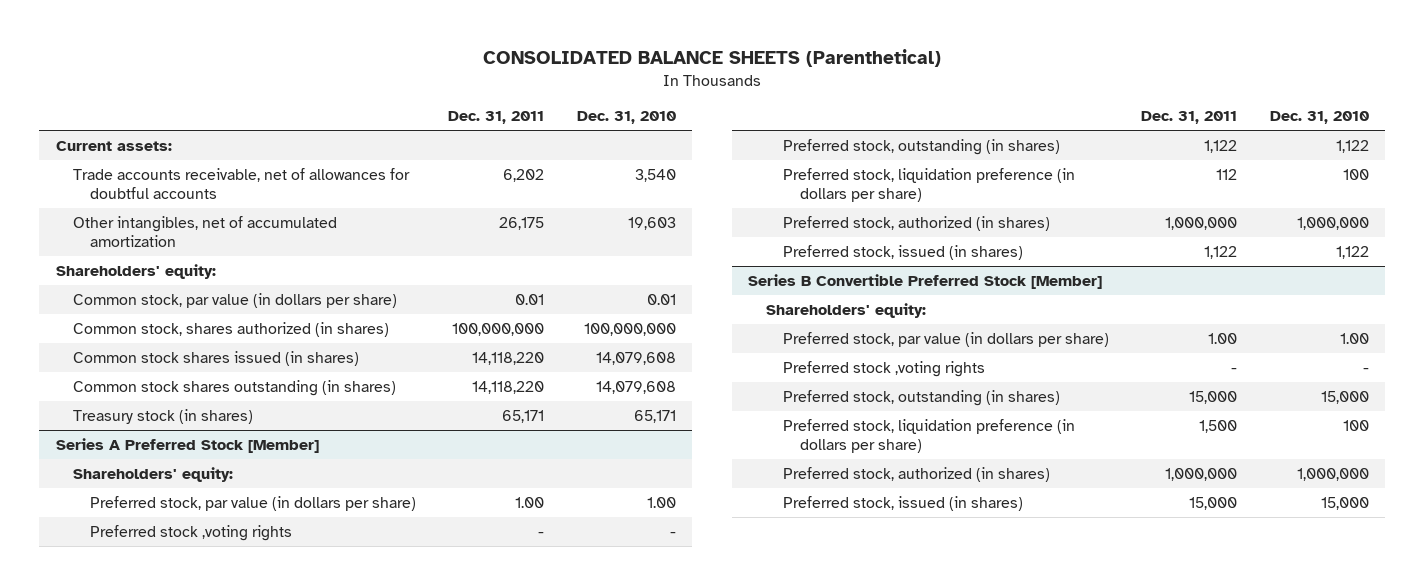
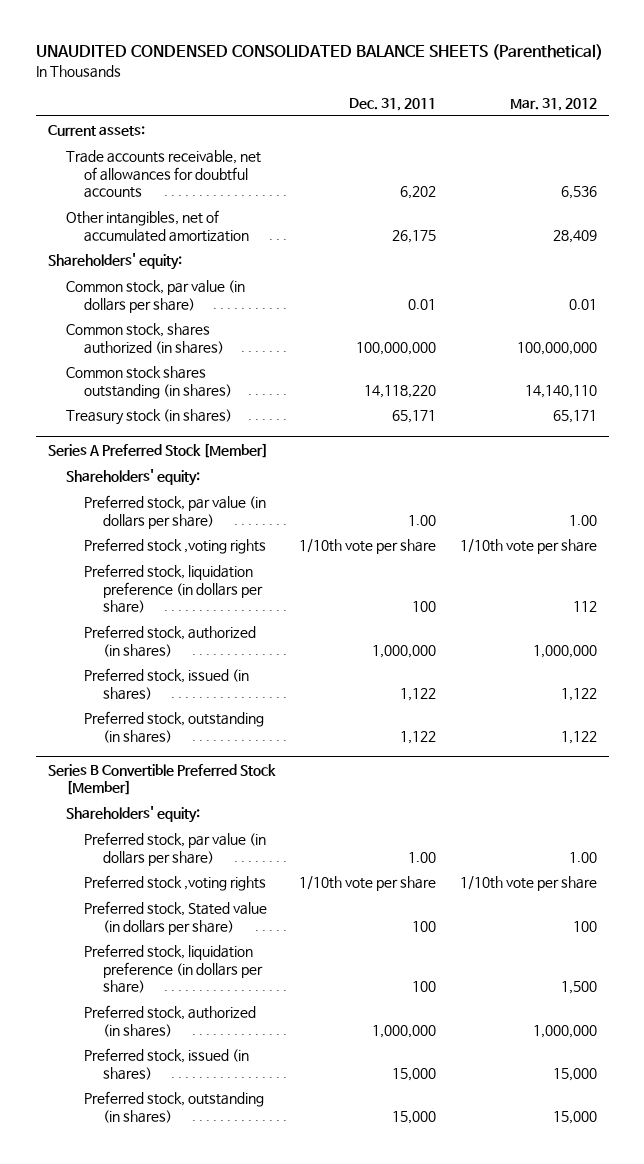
[483,49,942,68] CONSOLIDATED BALANCE SHEETS (Parenthetical) -> [35,44,603,61] UNAUDITED CONDENSED CONSOLIDATED BALANCE SHEETS (Parenthetical)
[576,111,676,125] Dec. 31, 2010 -> none
none -> [509,97,597,111] Mar. 31, 2012
[72,350,359,366] Common stock shares issued (in shares) -> none
[538,531,545,537] - -> [298,538,436,554] 1/10th vote per share
[1216,168,1238,180] 112 -> [411,601,436,613] 100
[782,138,1060,155] Preferred stock, outstanding (in shares) -> [84,710,265,743] Preferred stock, outstanding (in shares)
[1231,367,1238,373] - -> [298,875,436,891] 1/10th vote per share
none -> [84,900,268,935] Preferred stock, Stated value (in dollars per share)
[1199,419,1238,433] 1,500 -> [411,981,436,993] 100
[782,389,1060,406] Preferred stock, outstanding (in shares) -> [84,1090,265,1123] Preferred stock, outstanding (in shares)

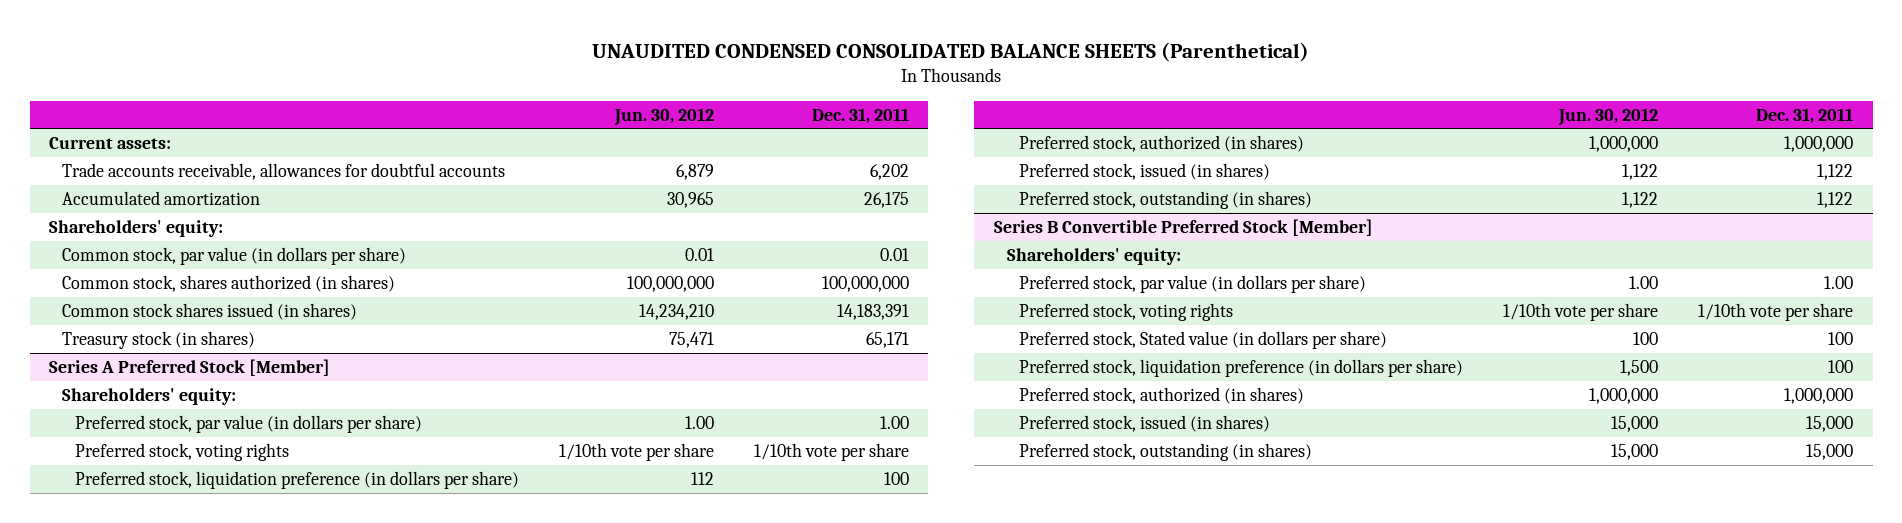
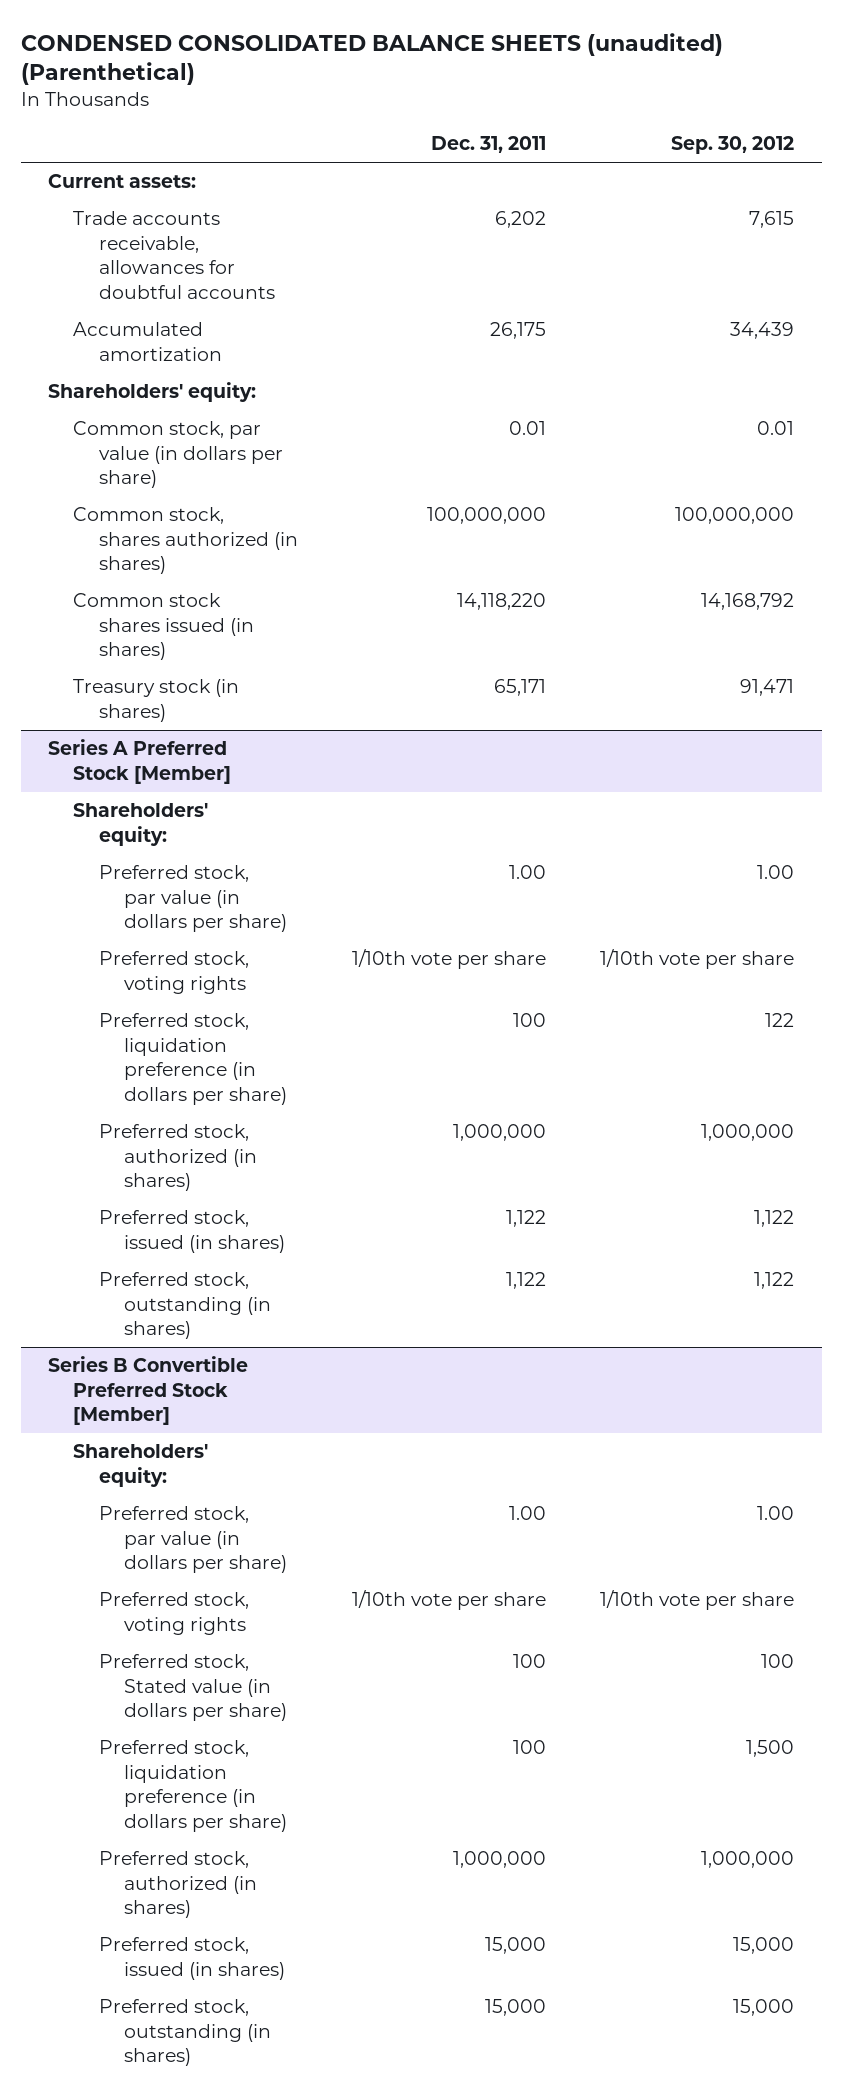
[592,41,1310,62] UNAUDITED CONDENSED CONSOLIDATED BALANCE SHEETS (Parenthetical) -> [21,32,724,86] CONDENSED CONSOLIDATED BALANCE SHEETS (unaudited) (Parenthetical)
[613,107,714,126] Jun. 30, 2012 -> none
none -> [671,136,795,155] Sep. 30, 2012
[836,304,909,321] 14,183,391 -> [457,593,547,611] 14,118,220

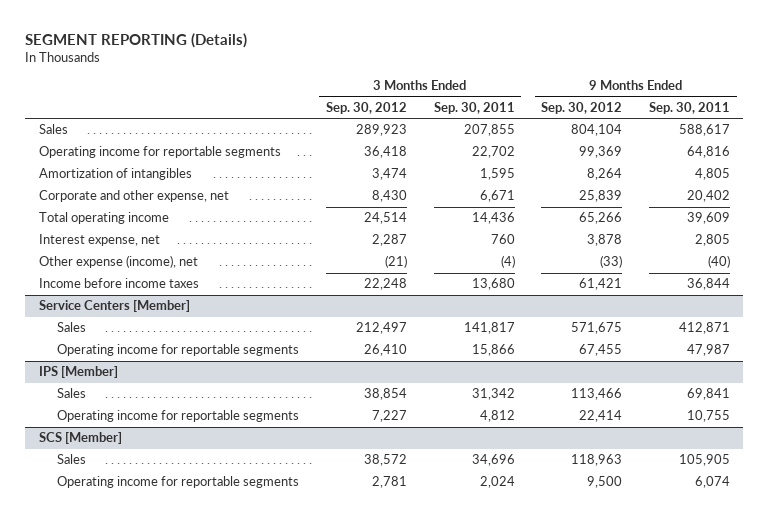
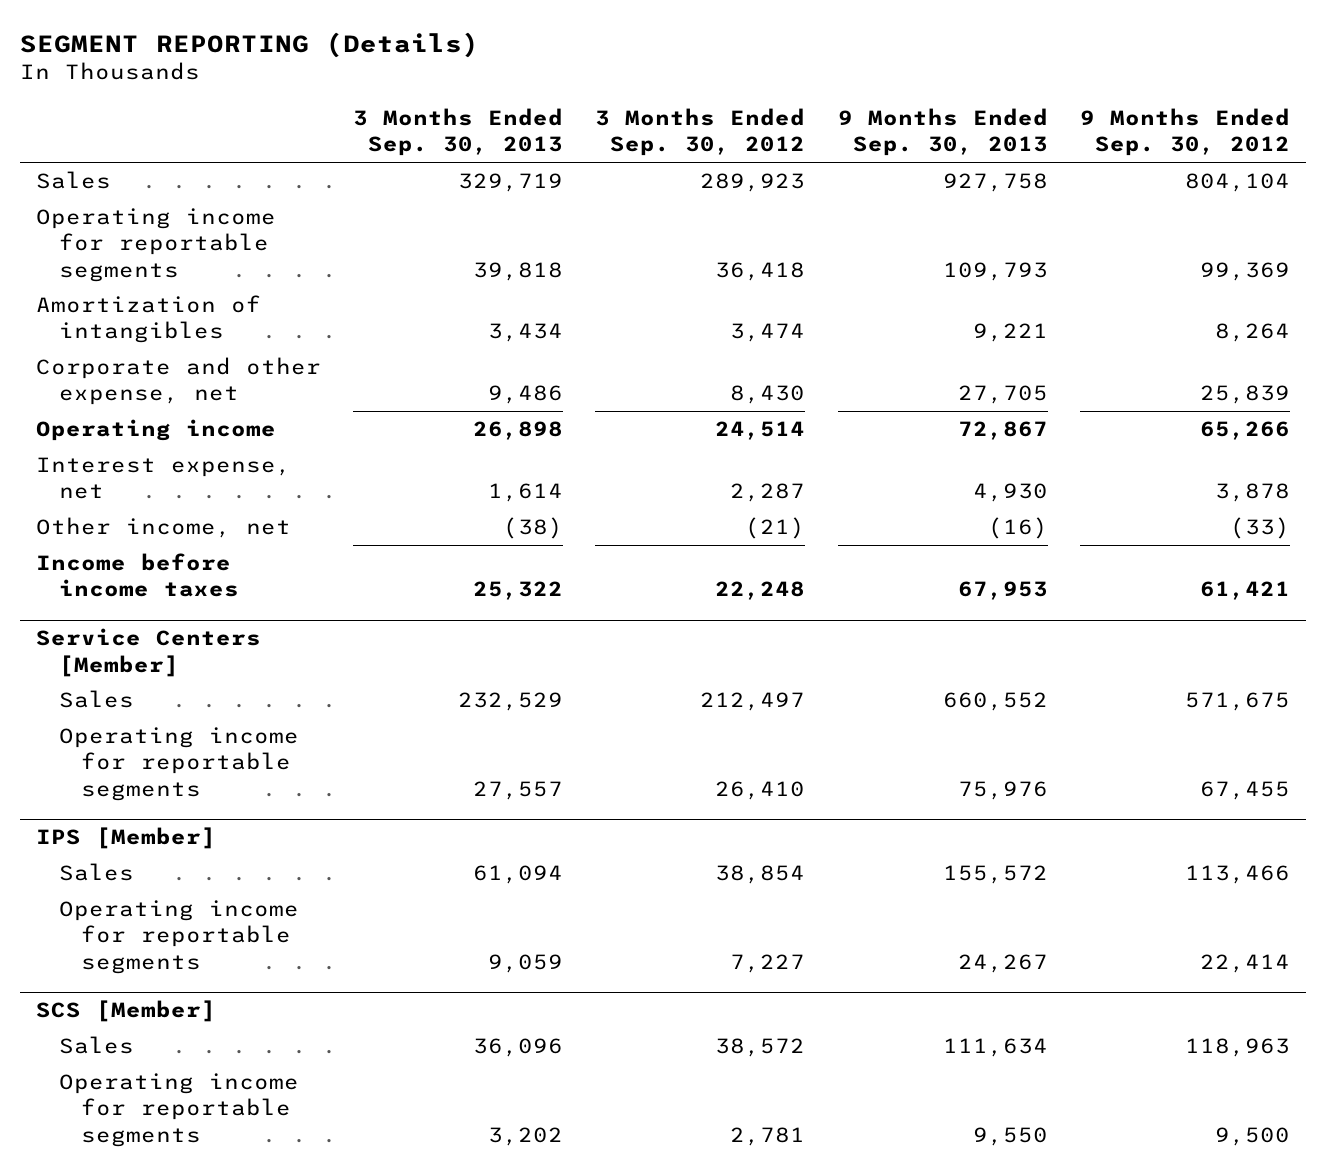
[433,101,515,114] Sep. 30, 2011 -> none
[649,101,731,114] Sep. 30, 2011 -> none
none -> [353,107,564,157] 3 Months Ended Sep. 30, 2013
none -> [837,107,1048,157] 9 Months Ended Sep. 30, 2013
[38,212,169,225] Total operating income -> [35,419,276,442] Operating income
[38,255,198,269] Other expense (income), net -> [35,517,291,539] Other income, net

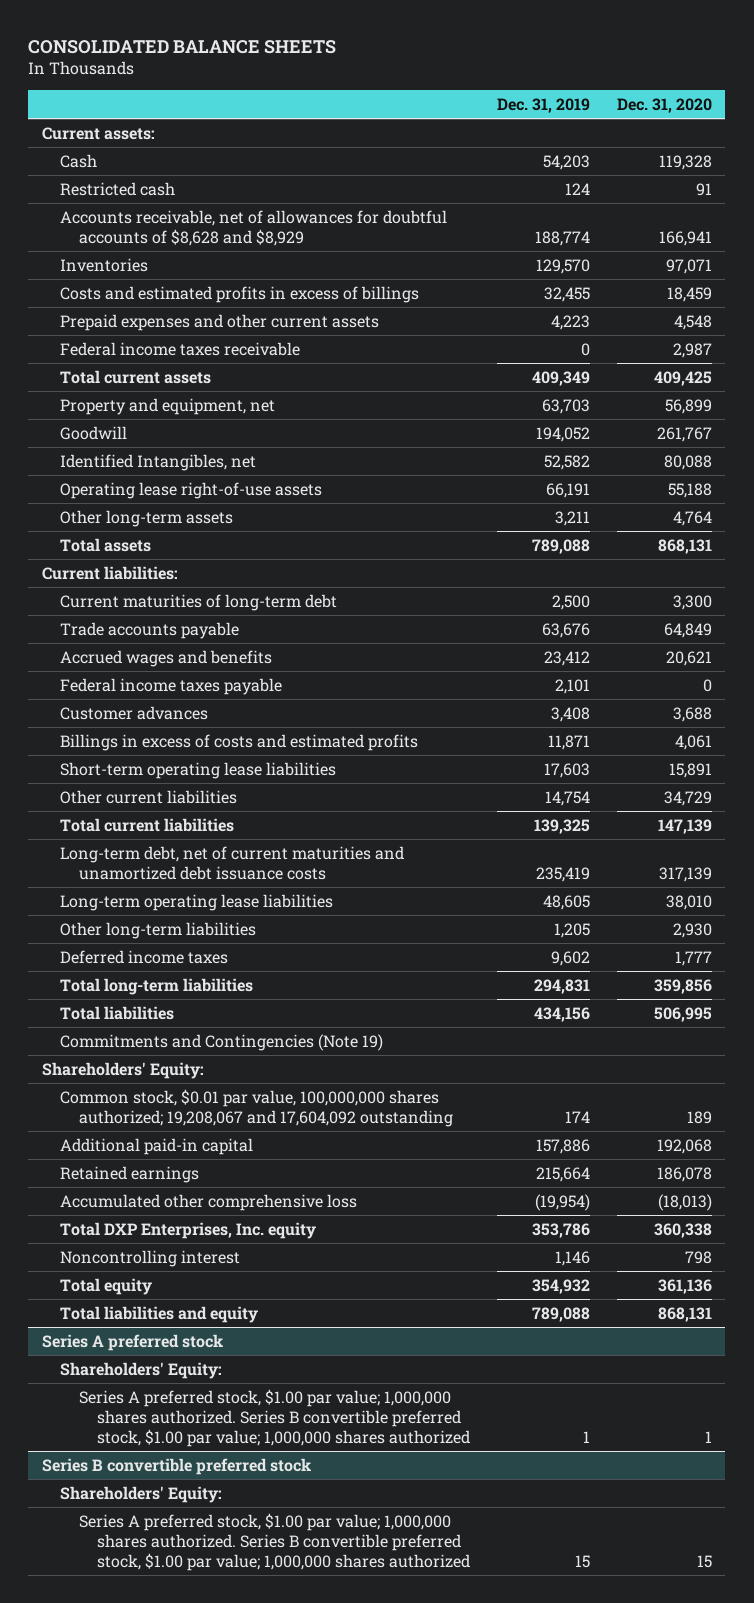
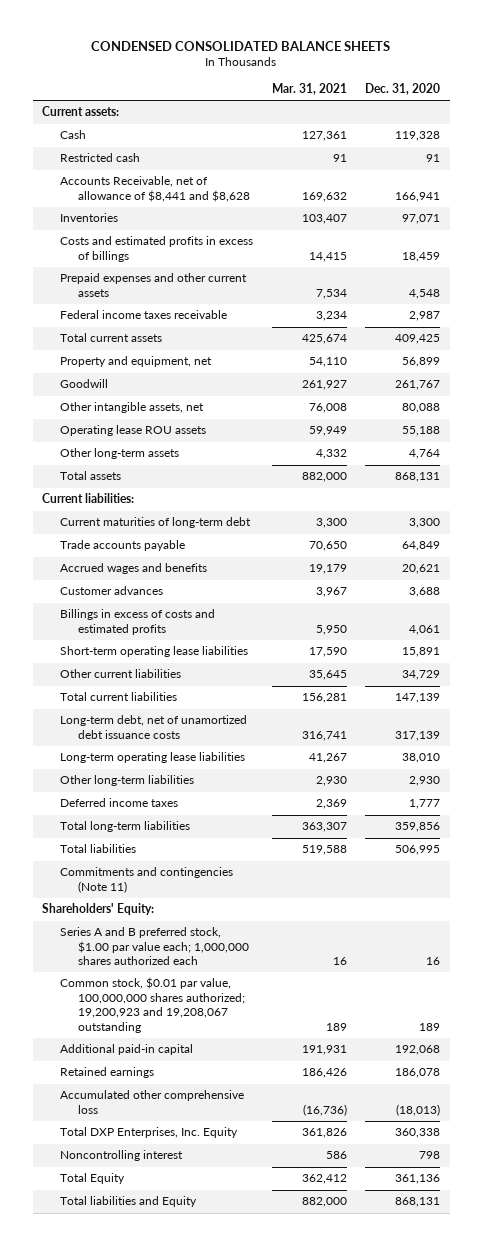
[28,39,337,54] CONSOLIDATED BALANCE SHEETS -> [91,40,391,51] CONDENSED CONSOLIDATED BALANCE SHEETS
[497,97,591,113] Dec. 31, 2019 -> none
none -> [271,82,347,95] Mar. 31, 2021
[60,209,448,246] Accounts receivable, net of allowances for doubtful accounts of $8,628 and $8,929 -> [60,176,250,202] Accounts Receivable, net of allowance of $8,441 and $8,628
[60,453,257,471] Identified Intangibles, net -> [60,402,205,414] Other intangible assets, net
[60,481,323,499] Operating lease right-of-use assets -> [60,425,207,437] Operating lease ROU assets
[60,677,283,695] Federal income taxes payable -> none
[60,845,405,880] Long-term debt, net of current maturities and unamortized debt issuance costs -> [60,715,248,739] Long-term debt, net of unamortized debt issuance costs
[60,1033,384,1051] Commitments and Contingencies (Note 19) -> [60,867,234,893] Commitments and contingencies (Note 11)
none -> [60,927,249,966] Series A and B preferred stock, $1.00 par value each; 1,000,000 shares authorized each
[60,1088,453,1127] Common stock, $0.01 par value, 100,000,000 shares authorized; 19,208,067 and 17,604,092 outstanding -> [60,977,245,1033] Common stock, $0.01 par value, 100,000,000 shares authorized; 19,200,923 and 19,208,067 outstanding
[60,1221,317,1239] Total DXP Enterprises, Inc. equity -> [60,1127,239,1139] Total DXP Enterprises, Inc. Equity
[41,1333,223,1351] Series A preferred stock -> none
[60,1361,223,1379] Shareholders' Equity: -> none
[78,1388,471,1447] Series A preferred stock, $1.00 par value; 1,000,000 shares authorized. Series B convertible preferred stock, $1.00 par value; 1,000,000 shares authorized -> none
[41,1457,311,1475] Series B convertible preferred stock -> none
[60,1485,223,1503] Shareholders' Equity: -> none
[78,1512,471,1571] Series A preferred stock, $1.00 par value; 1,000,000 shares authorized. Series B convertible preferred stock, $1.00 par value; 1,000,000 shares authorized -> none
[60,1277,153,1295] Total equity -> [60,1173,126,1185] Total Equity
[60,1305,259,1323] Total liabilities and equity -> [60,1196,198,1208] Total liabilities and Equity

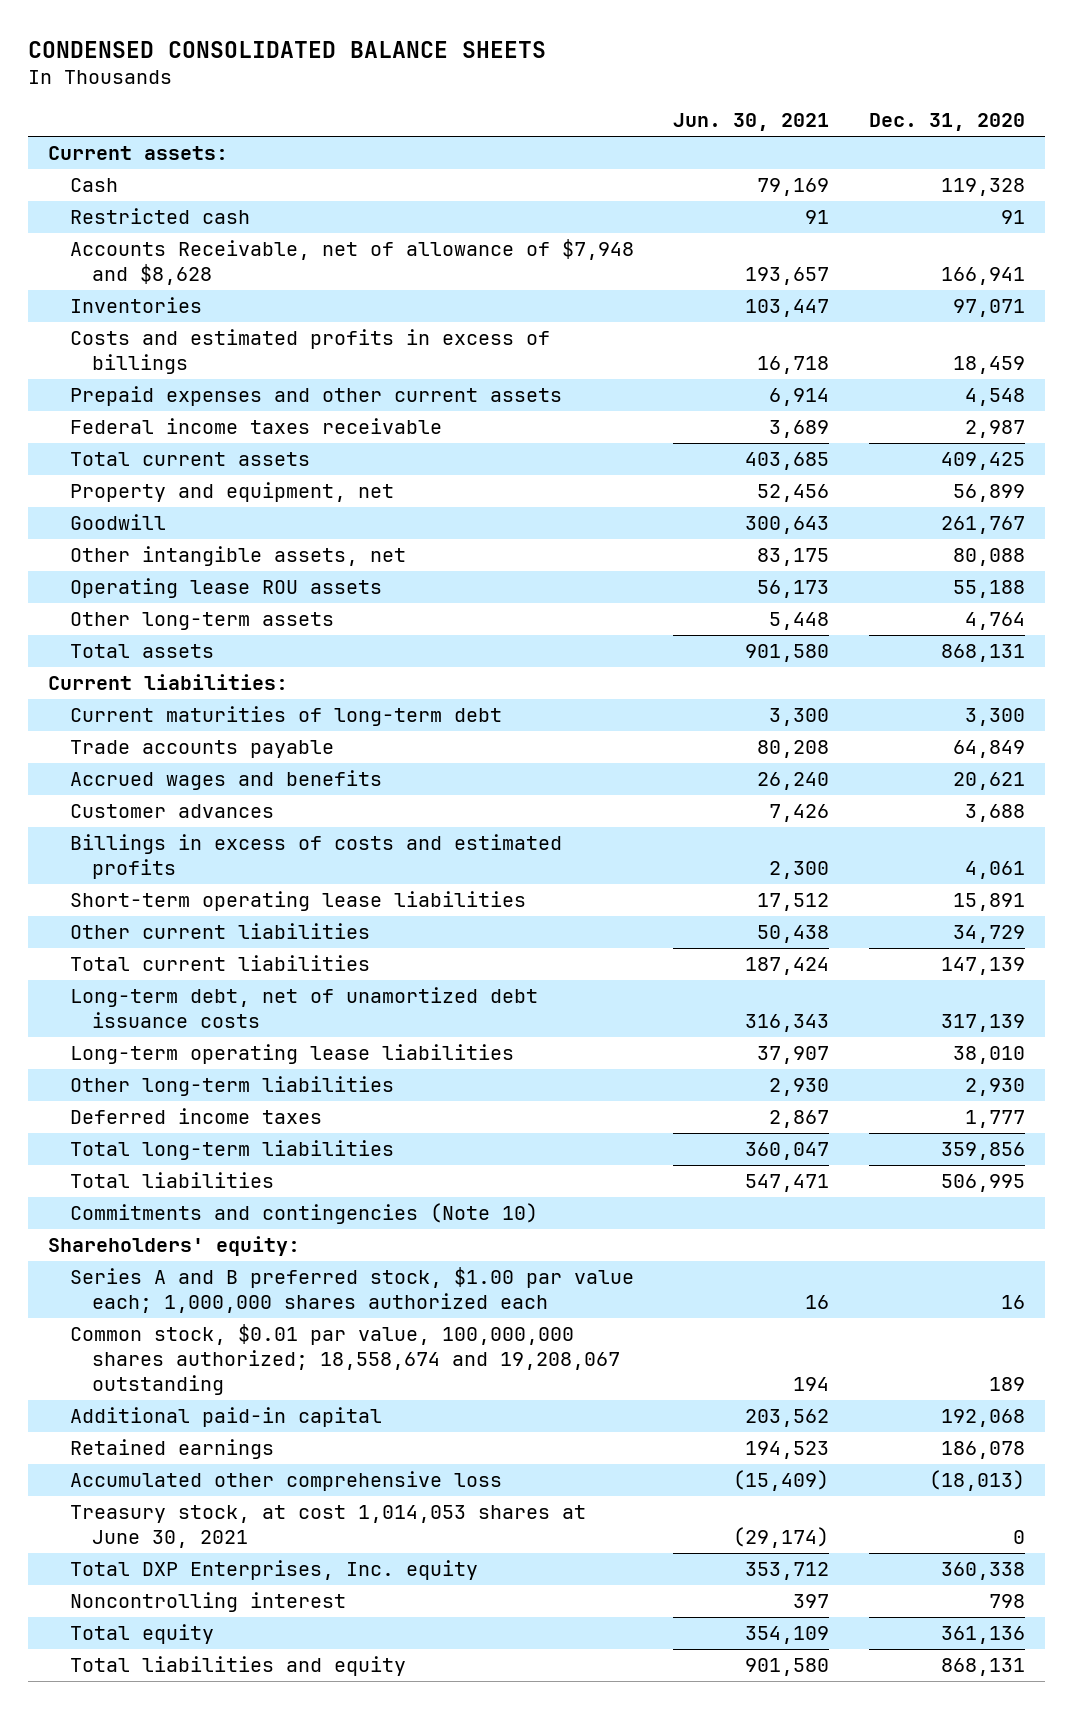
[271,82,347,95] Mar. 31, 2021 -> none
none -> [673,112,830,131] Jun. 30, 2021
[60,176,250,202] Accounts Receivable, net of allowance of $8,441 and $8,628 -> [69,239,634,286] Accounts Receivable, net of allowance of $7,948 and $8,628
[60,867,234,893] Commitments and contingencies (Note 11) -> [69,1203,538,1225] Commitments and contingencies (Note 10)
[42,903,155,916] Shareholders' Equity: -> [47,1236,300,1257] Shareholders' equity:
[60,977,245,1033] Common stock, $0.01 par value, 100,000,000 shares authorized; 19,200,923 and 19,208,067 outstanding -> [69,1324,620,1396] Common stock, $0.01 par value, 100,000,000 shares authorized; 18,558,674 and 19,208,067 outstanding
none -> [69,1505,586,1549] Treasury stock, at cost 1,014,053 shares at June 30, 2021
[60,1127,239,1139] Total DXP Enterprises, Inc. Equity -> [69,1560,478,1581] Total DXP Enterprises, Inc. equity
[60,1173,126,1185] Total Equity -> [69,1624,214,1645] Total equity
[60,1196,198,1208] Total liabilities and Equity -> [69,1656,406,1677] Total liabilities and equity

